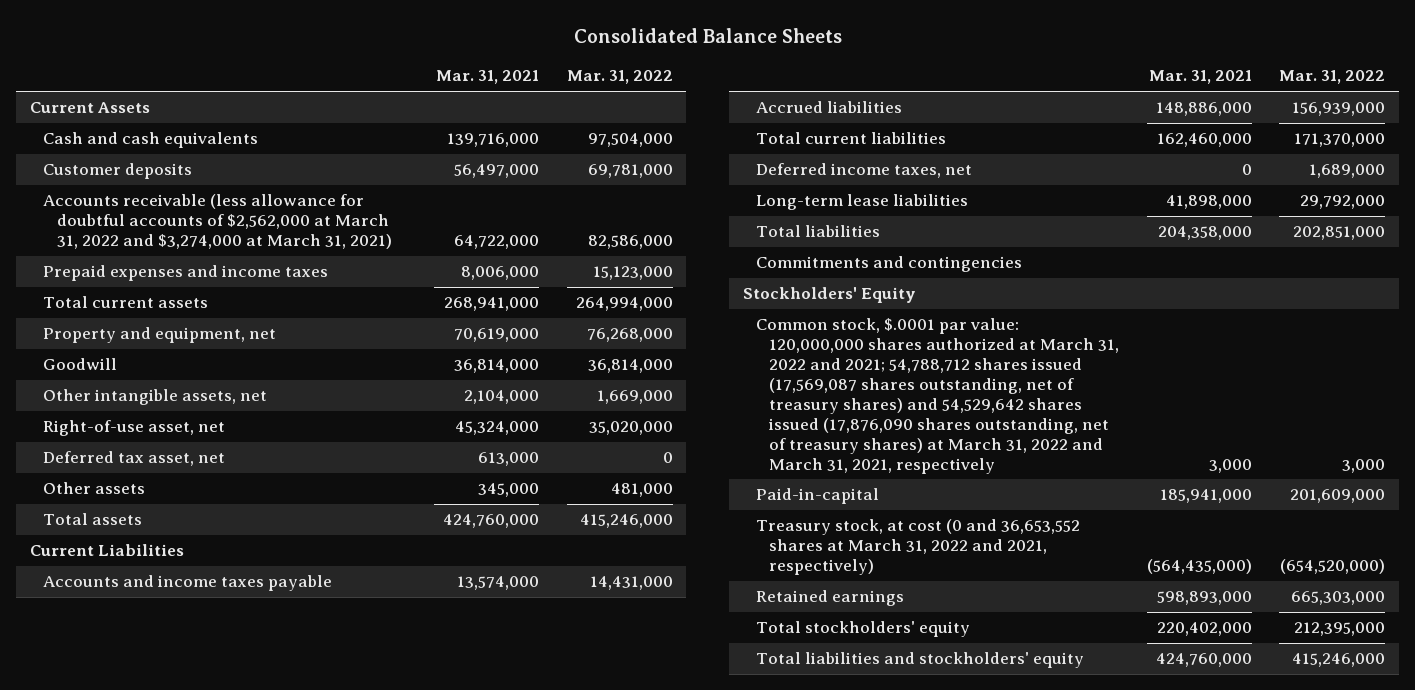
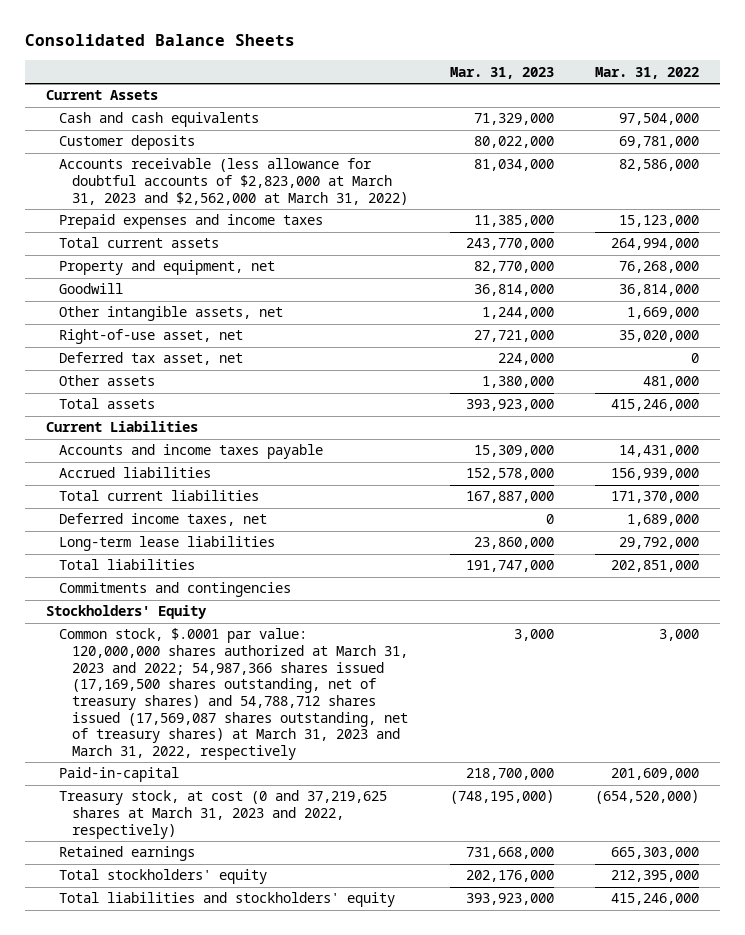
[436,70,540,85] Mar. 31, 2021 -> none
none -> [449,66,554,79] Mar. 31, 2023
[43,194,392,250] Accounts receivable (less allowance for doubtful accounts of $2,562,000 at March 31, 2022 and $3,274,000 at March 31, 2021) -> [58,158,409,205] Accounts receivable (less allowance for doubtful accounts of $2,823,000 at March 31, 2023 and $2,562,000 at March 31, 2022)
[756,318,1120,474] Common stock, $.0001 par value: 120,000,000 shares authorized at March 31, 2022 and 2021; 54,788,712 shares issued (17,569,087 shares outstanding, net of treasury shares) and 54,529,642 shares issued (17,876,090 shares outstanding, net of treasury shares) at March 31, 2022 and March 31, 2021, respectively -> [58,628,409,760] Common stock, $.0001 par value: 120,000,000 shares authorized at March 31, 2023 and 2022; 54,987,366 shares issued (17,169,500 shares outstanding, net of treasury shares) and 54,788,712 shares issued (17,569,087 shares outstanding, net of treasury shares) at March 31, 2023 and March 31, 2022, respectively
[756,519,1081,576] Treasury stock, at cost (0 and 36,653,552 shares at March 31, 2022 and 2021, respectively) -> [58,790,387,839] Treasury stock, at cost (0 and 37,219,625 shares at March 31, 2023 and 2022, respectively)

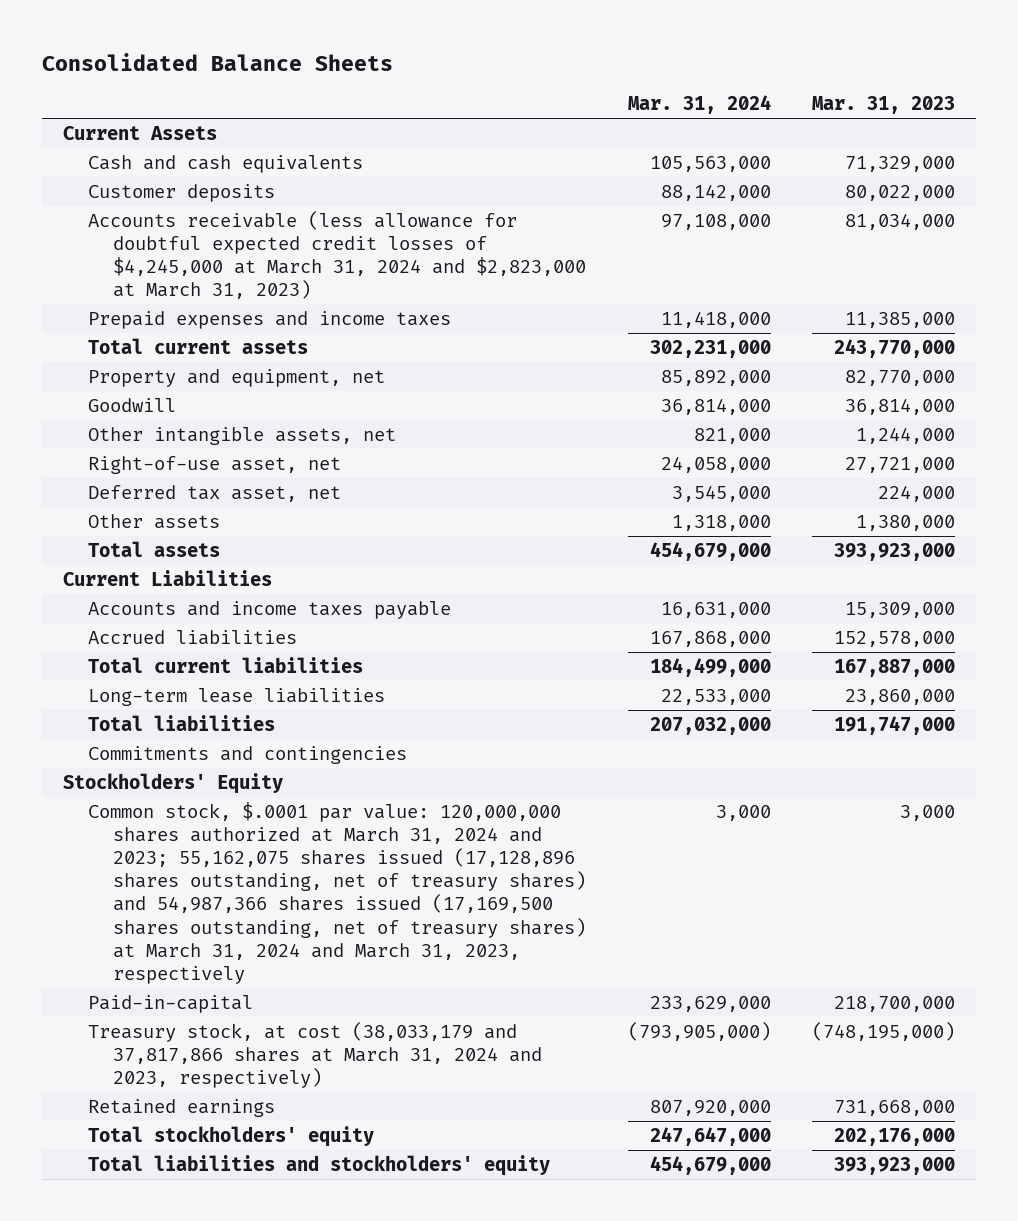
[595,66,700,79] Mar. 31, 2022 -> none
none -> [627,95,771,115] Mar. 31, 2024
[58,158,409,205] Accounts receivable (less allowance for doubtful accounts of $2,823,000 at March 31, 2023 and $2,562,000 at March 31, 2022) -> [88,210,587,300] Accounts receivable (less allowance for doubtful expected credit losses of $4,245,000 at March 31, 2024 and $2,823,000 at March 31, 2023)
[58,513,267,527] Deferred income taxes, net -> none
[58,628,409,760] Common stock, $.0001 par value: 120,000,000 shares authorized at March 31, 2023 and 2022; 54,987,366 shares issued (17,169,500 shares outstanding, net of treasury shares) and 54,788,712 shares issued (17,569,087 shares outstanding, net of treasury shares) at March 31, 2023 and March 31, 2022, respectively -> [88,801,587,984] Common stock, $.0001 par value: 120,000,000 shares authorized at March 31, 2024 and 2023; 55,162,075 shares issued (17,128,896 shares outstanding, net of treasury shares) and 54,987,366 shares issued (17,169,500 shares outstanding, net of treasury shares) at March 31, 2024 and March 31, 2023, respectively
[58,790,387,839] Treasury stock, at cost (0 and 37,219,625 shares at March 31, 2023 and 2022, respectively) -> [88,1021,543,1089] Treasury stock, at cost (38,033,179 and 37,817,866 shares at March 31, 2024 and 2023, respectively)

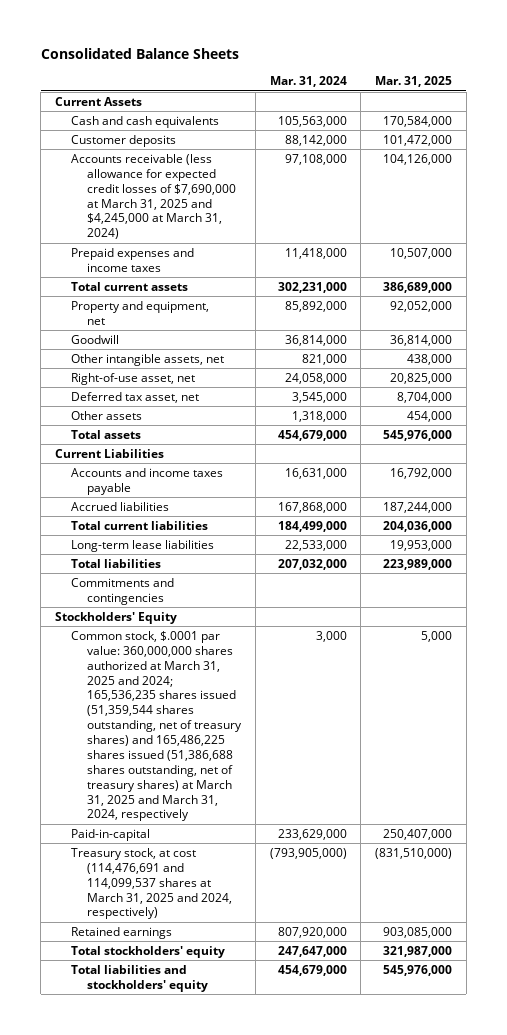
[812,96,956,115] Mar. 31, 2023 -> none
none -> [374,76,452,88] Mar. 31, 2025
[88,210,587,300] Accounts receivable (less allowance for doubtful expected credit losses of $4,245,000 at March 31, 2024 and $2,823,000 at March 31, 2023) -> [70,154,237,240] Accounts receivable (less allowance for expected credit losses of $7,690,000 at March 31, 2025 and $4,245,000 at March 31, 2024)
[88,801,587,984] Common stock, $.0001 par value: 120,000,000 shares authorized at March 31, 2024 and 2023; 55,162,075 shares issued (17,128,896 shares outstanding, net of treasury shares) and 54,987,366 shares issued (17,169,500 shares outstanding, net of treasury shares) at March 31, 2024 and March 31, 2023, respectively -> [70,631,243,822] Common stock, $.0001 par value: 360,000,000 shares authorized at March 31, 2025 and 2024; 165,536,235 shares issued (51,359,544 shares outstanding, net of treasury shares) and 165,486,225 shares issued (51,386,688 shares outstanding, net of treasury shares) at March 31, 2025 and March 31, 2024, respectively
[88,1021,543,1089] Treasury stock, at cost (38,033,179 and 37,817,866 shares at March 31, 2024 and 2023, respectively) -> [70,848,233,920] Treasury stock, at cost (114,476,691 and 114,099,537 shares at March 31, 2025 and 2024, respectively)

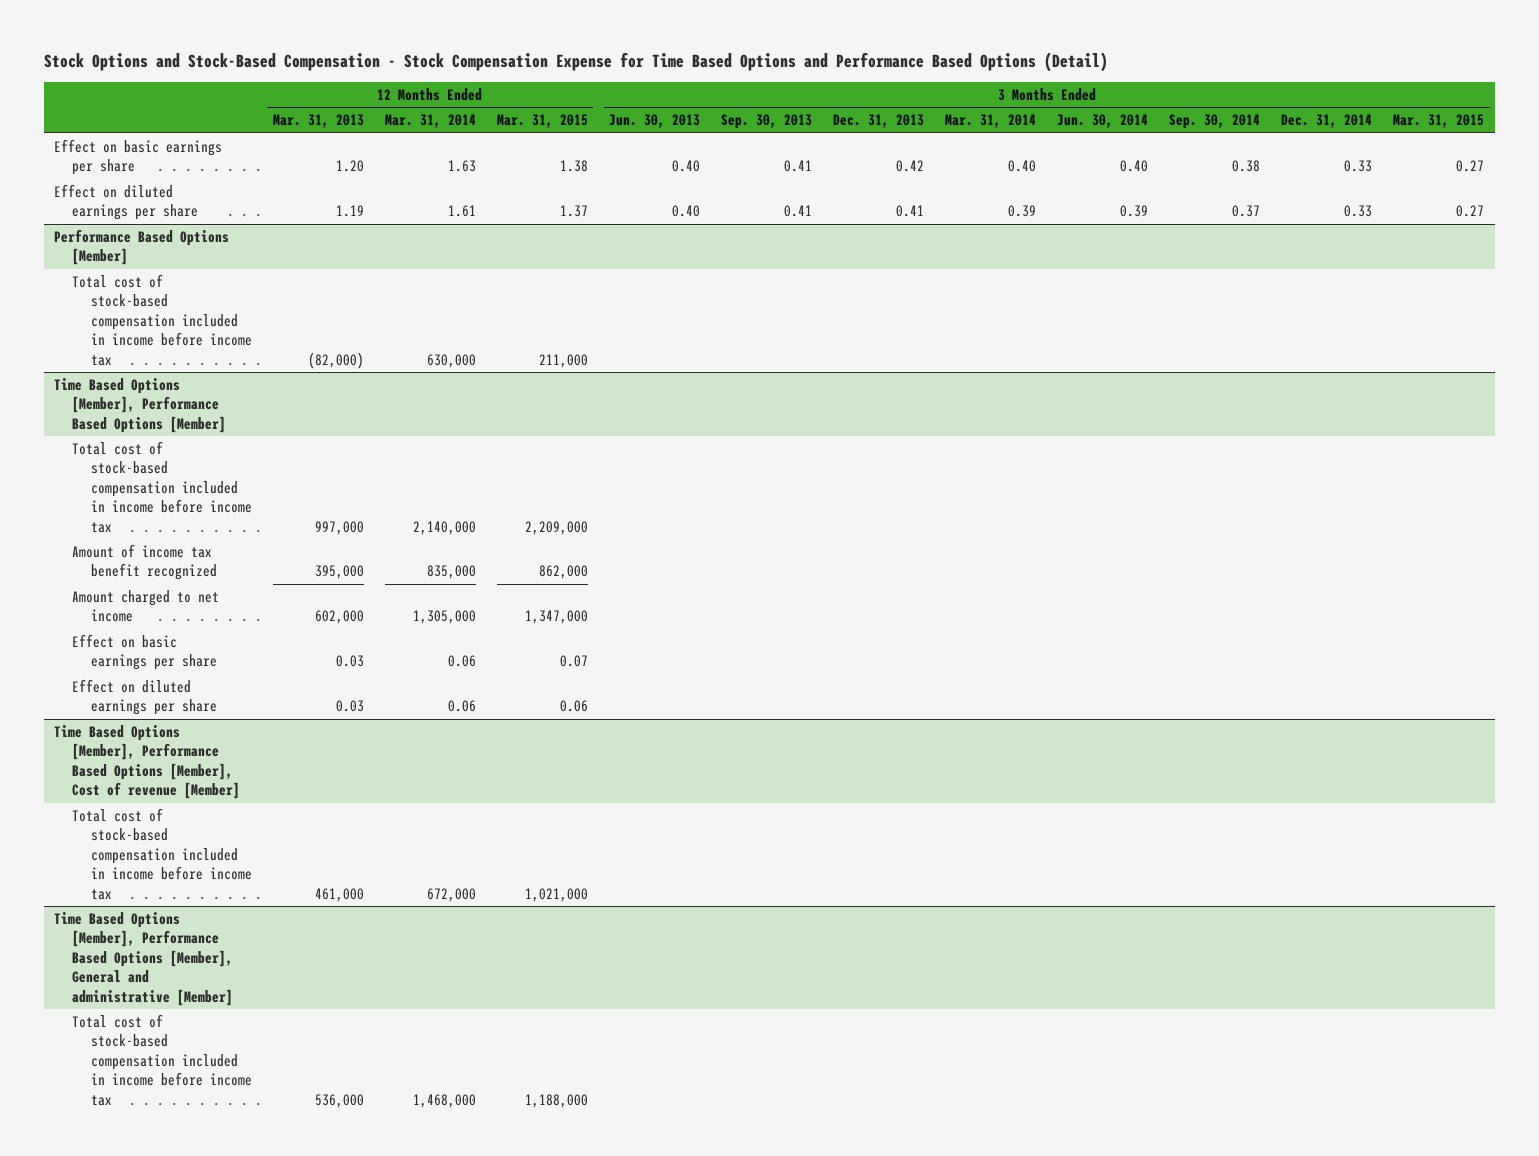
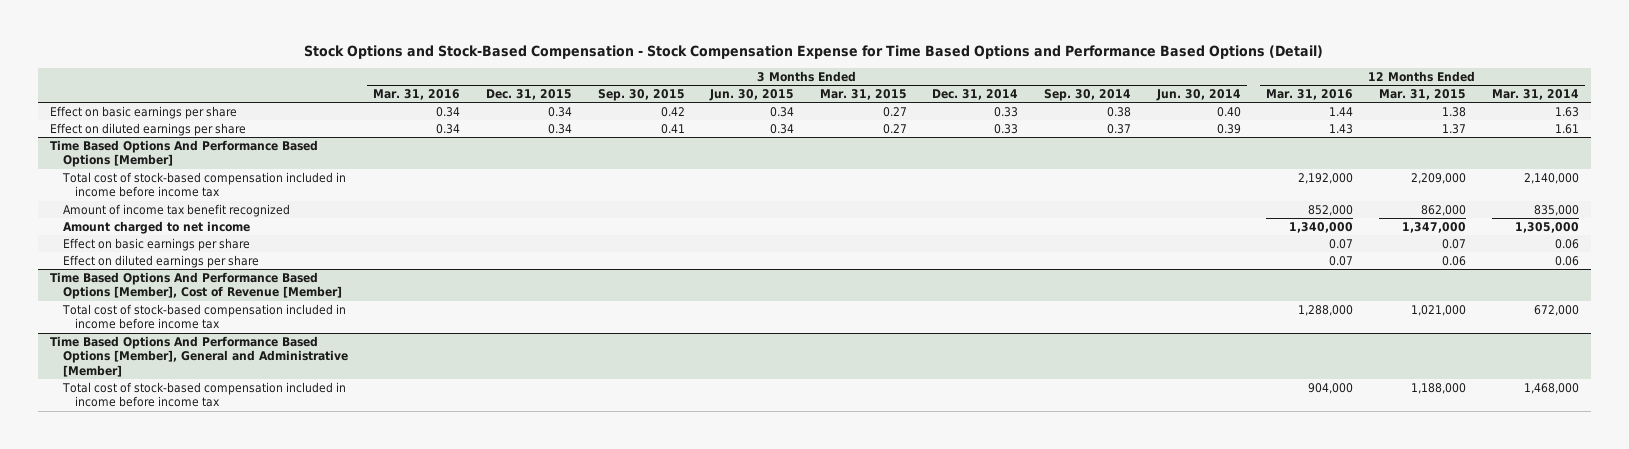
[272,114,364,129] Mar. 31, 2013 -> none
[608,114,700,129] Jun. 30, 2013 -> none
[720,114,812,130] Sep. 30, 2013 -> none
[832,114,924,129] Dec. 31, 2013 -> none
[945,114,1037,129] Mar. 31, 2014 -> none
none -> [373,89,461,101] Mar. 31, 2016
none -> [485,89,572,101] Dec. 31, 2015
none -> [597,89,685,102] Sep. 30, 2015
none -> [709,89,795,102] Jun. 30, 2015
none -> [1266,89,1354,101] Mar. 31, 2016
[54,228,230,266] Performance Based Options [Member] -> none
[72,273,252,366] Total cost of stock-based compensation included in income before income tax -> none
[54,377,227,433] Time Based Options [Member], Performance Based Options [Member] -> [50,139,319,168] Time Based Options And Performance Based Options [Member]
[54,724,241,800] Time Based Options [Member], Performance Based Options [Member], Cost of revenue [Member] -> [50,271,342,300] Time Based Options And Performance Based Options [Member], Cost of Revenue [Member]
[54,911,234,1006] Time Based Options [Member], Performance Based Options [Member], General and administrative [Member] -> [50,335,348,377] Time Based Options And Performance Based Options [Member], General and Administrative [Member]

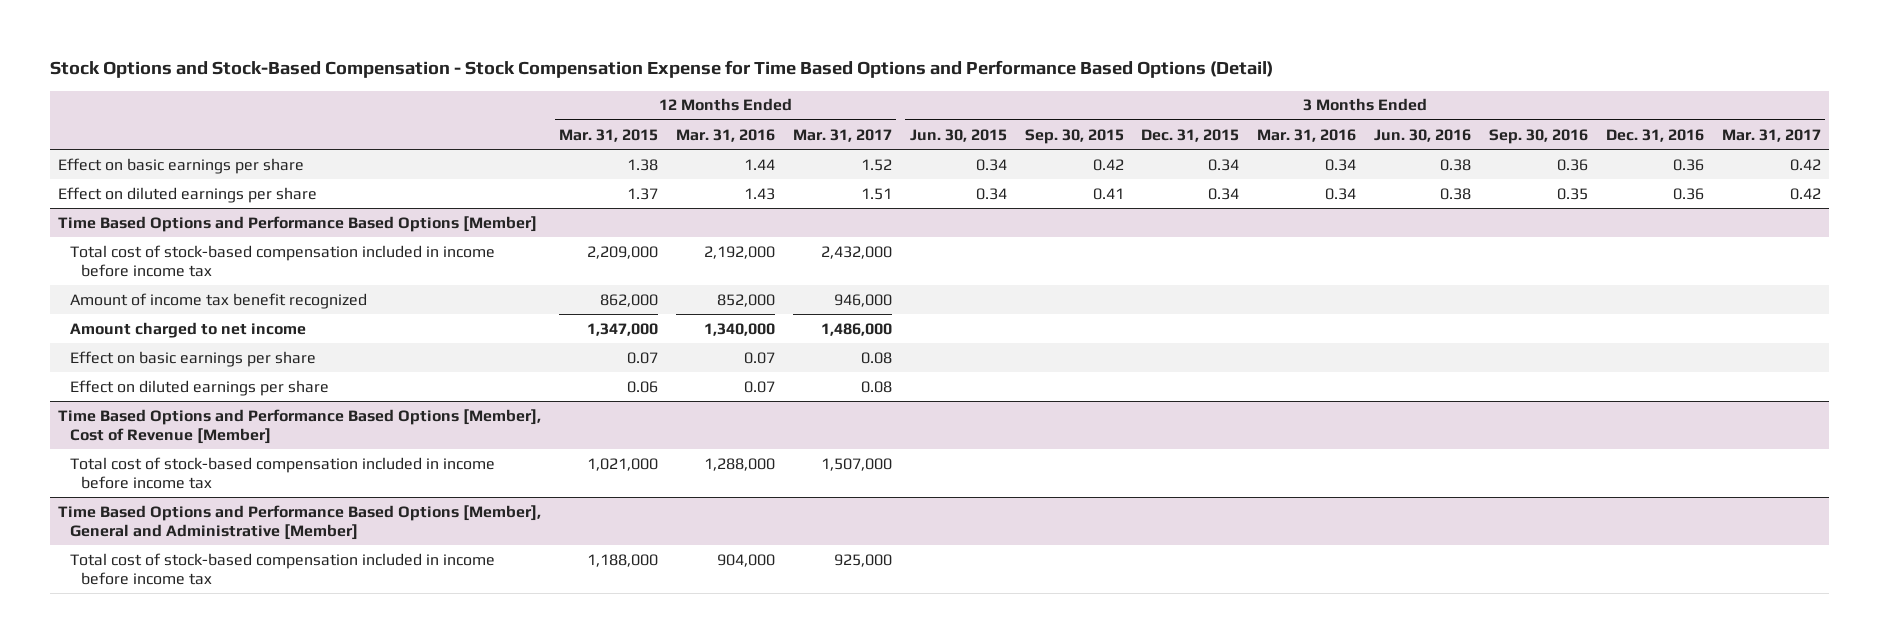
[819,89,907,101] Mar. 31, 2015 -> none
[932,89,1019,101] Dec. 31, 2014 -> none
[1044,89,1132,102] Sep. 30, 2014 -> none
[1155,89,1241,102] Jun. 30, 2014 -> none
[1491,89,1579,101] Mar. 31, 2014 -> none
none -> [792,128,892,142] Mar. 31, 2017
none -> [1374,128,1472,142] Jun. 30, 2016
none -> [1488,128,1588,144] Sep. 30, 2016
none -> [1605,128,1704,142] Dec. 31, 2016
none -> [1721,128,1821,142] Mar. 31, 2017
[50,139,319,168] Time Based Options And Performance Based Options [Member] -> [58,215,538,232] Time Based Options and Performance Based Options [Member]
[50,271,342,300] Time Based Options And Performance Based Options [Member], Cost of Revenue [Member] -> [58,408,542,444] Time Based Options and Performance Based Options [Member], Cost of Revenue [Member]
[50,335,348,377] Time Based Options And Performance Based Options [Member], General and Administrative [Member] -> [58,504,542,540] Time Based Options and Performance Based Options [Member], General and Administrative [Member]

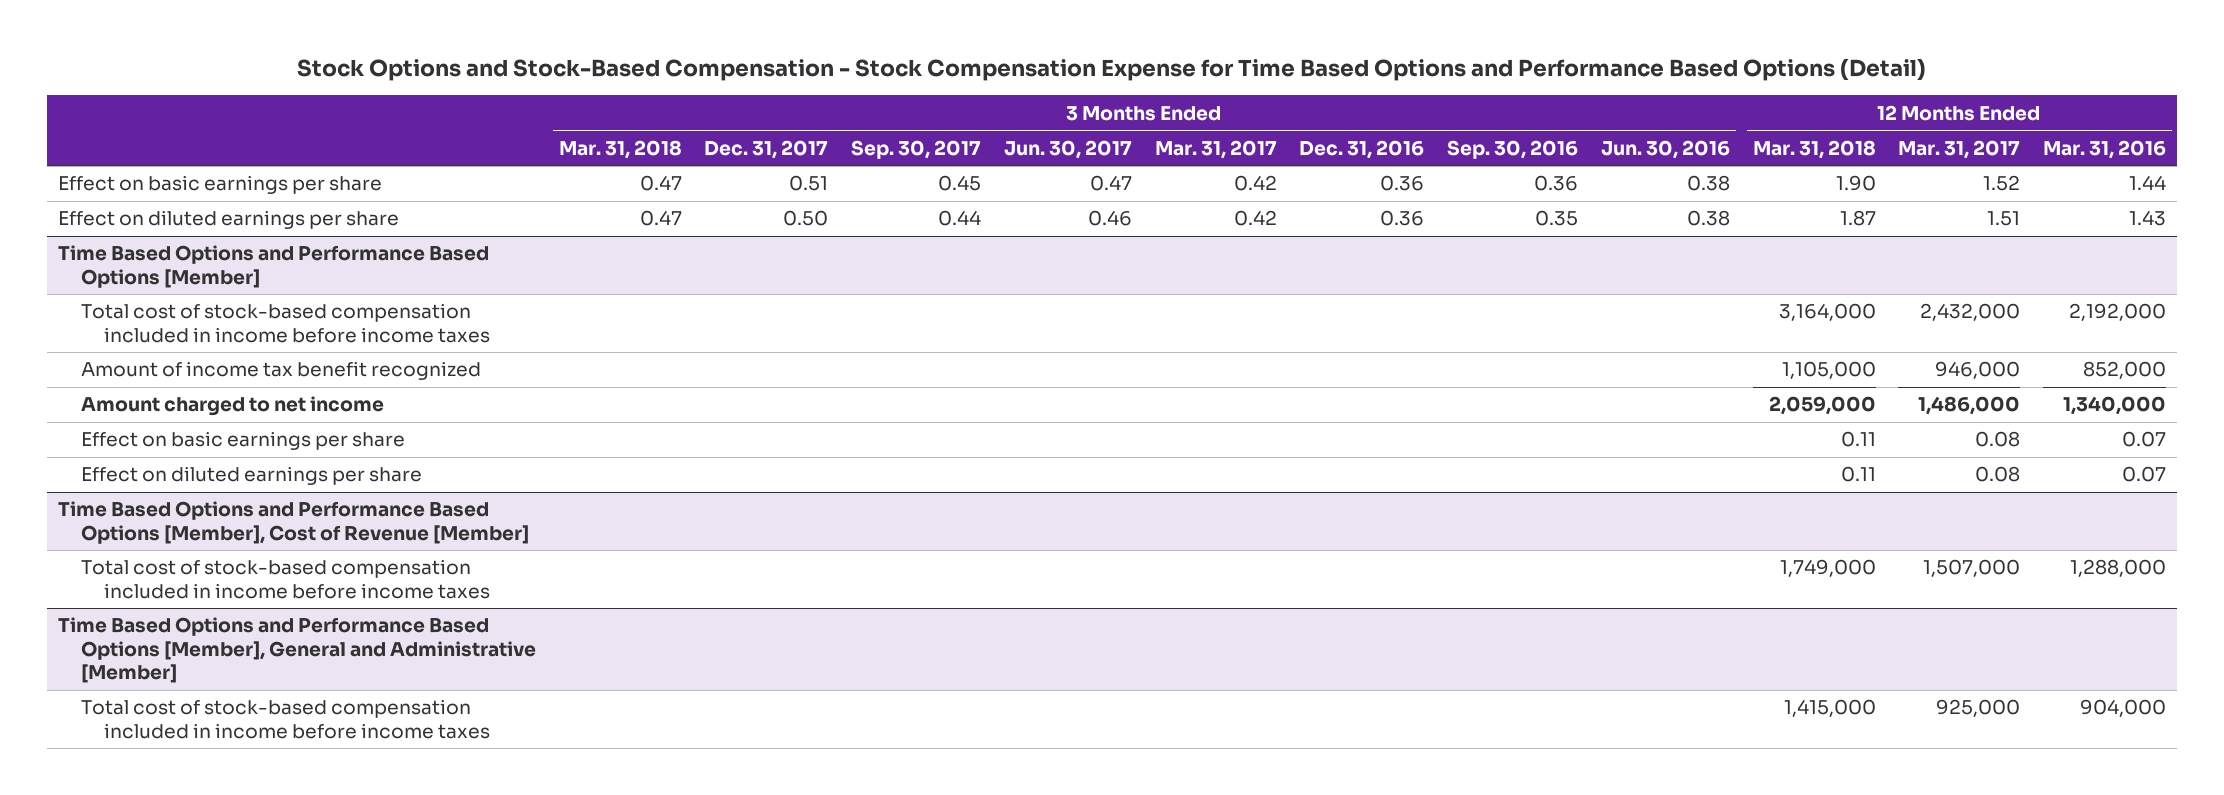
[559,128,659,142] Mar. 31, 2015 -> none
[909,128,1007,142] Jun. 30, 2015 -> none
[1024,128,1124,144] Sep. 30, 2015 -> none
[1141,128,1240,142] Dec. 31, 2015 -> none
[1257,128,1357,142] Mar. 31, 2016 -> none
none -> [558,139,682,159] Mar. 31, 2018
none -> [704,139,829,159] Dec. 31, 2017
none -> [851,139,982,159] Sep. 30, 2017
none -> [1003,139,1132,159] Jun. 30, 2017
none -> [1752,139,1876,159] Mar. 31, 2018
[69,244,495,277] Total cost of stock-based compensation included in income before income tax -> [80,303,491,343] Total cost of stock-based compensation included in income before income taxes
[69,456,495,489] Total cost of stock-based compensation included in income before income tax -> [80,559,491,599] Total cost of stock-based compensation included in income before income taxes
[69,552,495,585] Total cost of stock-based compensation included in income before income tax -> [80,699,491,739] Total cost of stock-based compensation included in income before income taxes

